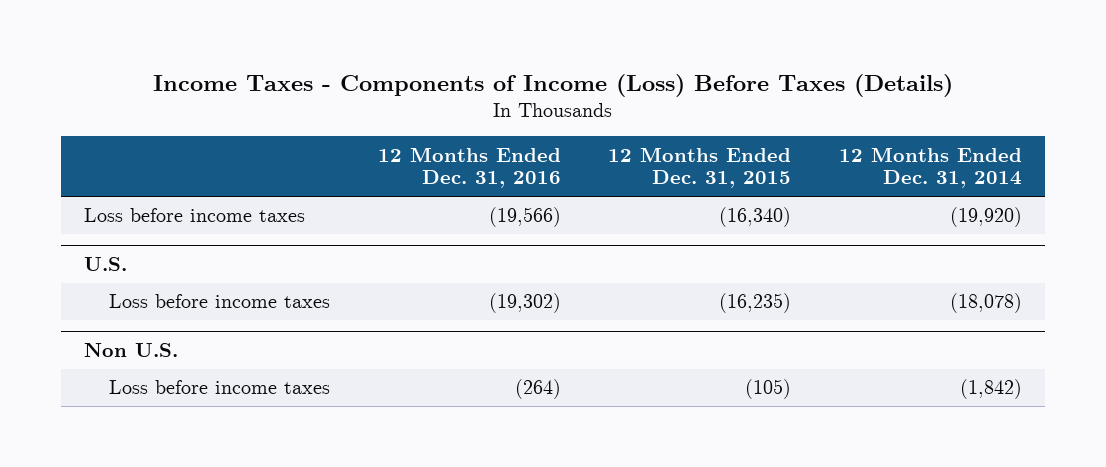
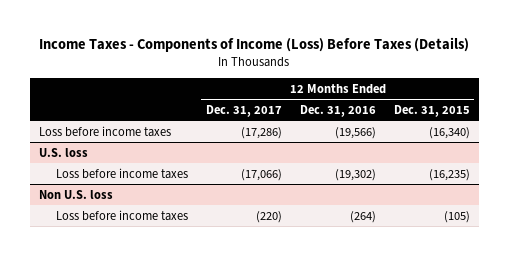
[838,146,1022,189] 12 Months Ended Dec. 31, 2014 -> none
none -> [205,104,282,117] Dec. 31, 2017
[84,256,128,271] U.S. -> [38,147,88,157] U.S. loss
[84,342,179,357] Non U.S. -> [38,189,113,199] Non U.S. loss

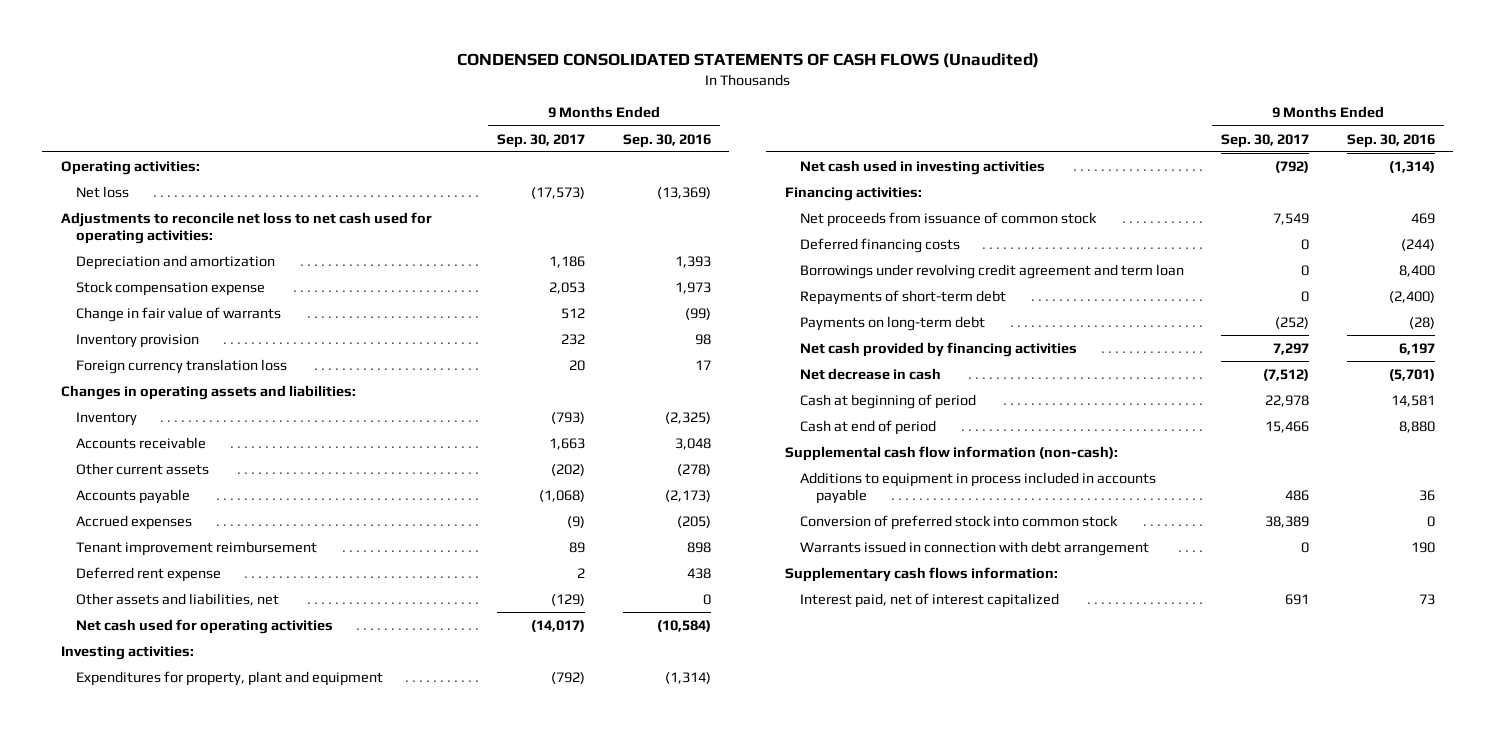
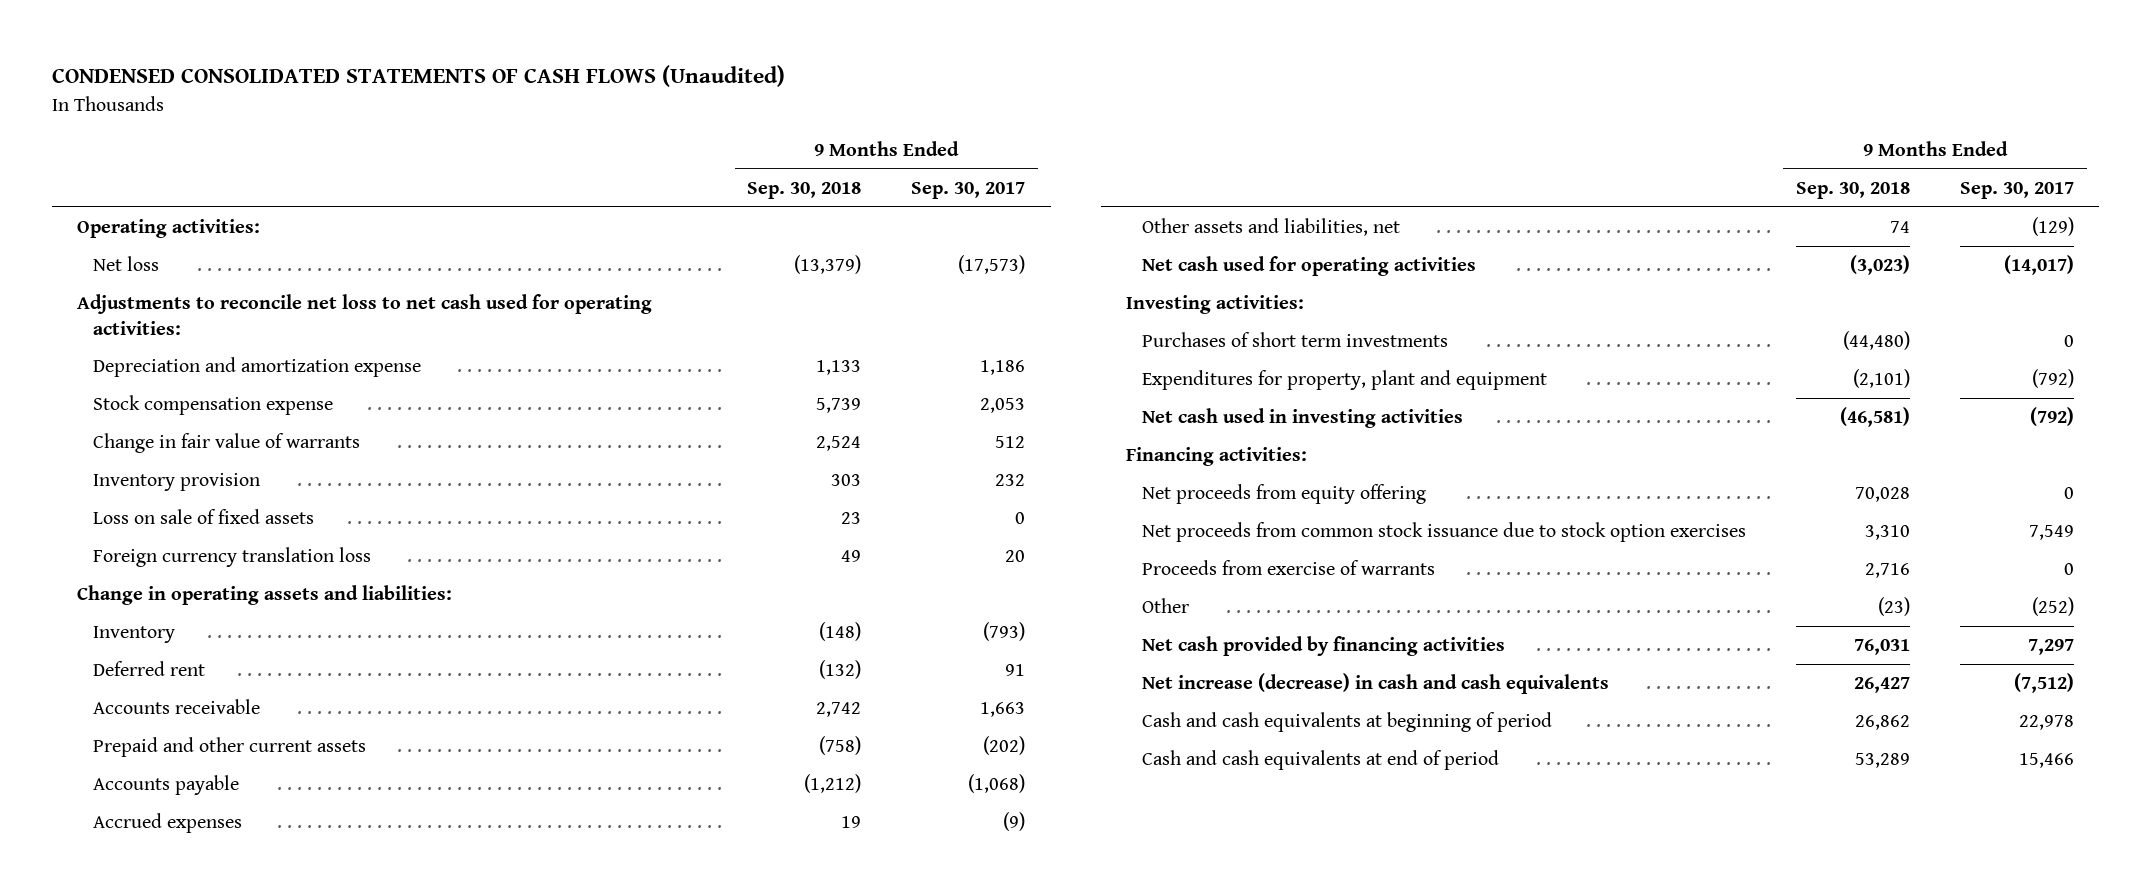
[622,133,711,148] Sep. 30, 2016 -> none
none -> [747,182,862,200] Sep. 30, 2018
[76,254,276,270] Depreciation and amortization -> [92,357,421,378] Depreciation and amortization expense
none -> [92,509,314,525] Loss on sale of fixed assets
[60,384,356,400] Changes in operating assets and liabilities: -> [77,585,453,606] Change in operating assets and liabilities:
none -> [92,661,205,677] Deferred rent
[76,462,210,475] Other current assets -> [92,737,366,758] Prepaid and other current assets
[76,540,318,556] Tenant improvement reimbursement -> none
[76,566,222,582] Deferred rent expense -> none
none -> [1141,332,1448,348] Purchases of short term investments
[800,237,961,253] Deferred financing costs -> none
[800,263,1185,279] Borrowings under revolving credit agreement and term loan -> none
[800,289,1007,305] Repayments of short-term debt -> none
[800,211,1098,227] Net proceeds from issuance of common stock -> [1141,484,1426,505] Net proceeds from equity offering
[1273,212,1310,225] 7,549 -> [2064,487,2075,500] 0
none -> [1141,522,1746,543] Net proceeds from common stock issuance due to stock option exercises
none -> [1141,560,1435,576] Proceeds from exercise of warrants
[800,315,986,331] Payments on long-term debt -> [1141,598,1189,614] Other
[784,445,1118,461] Supplemental cash flow information (non-cash): -> none
[800,471,1157,504] Additions to equipment in process included in accounts payable -> none
[800,514,1119,530] Conversion of preferred stock into common stock -> none
[800,540,1150,556] Warrants issued in connection with debt arrangement -> none
[784,566,1058,582] Supplementary cash flows information: -> none
[800,592,1060,608] Interest paid, net of interest capitalized -> none
[800,367,942,380] Net decrease in cash -> [1141,673,1609,695] Net increase (decrease) in cash and cash equivalents
[800,393,977,409] Cash at beginning of period -> [1141,712,1552,733] Cash and cash equivalents at beginning of period
[800,419,937,435] Cash at end of period -> [1141,750,1499,771] Cash and cash equivalents at end of period

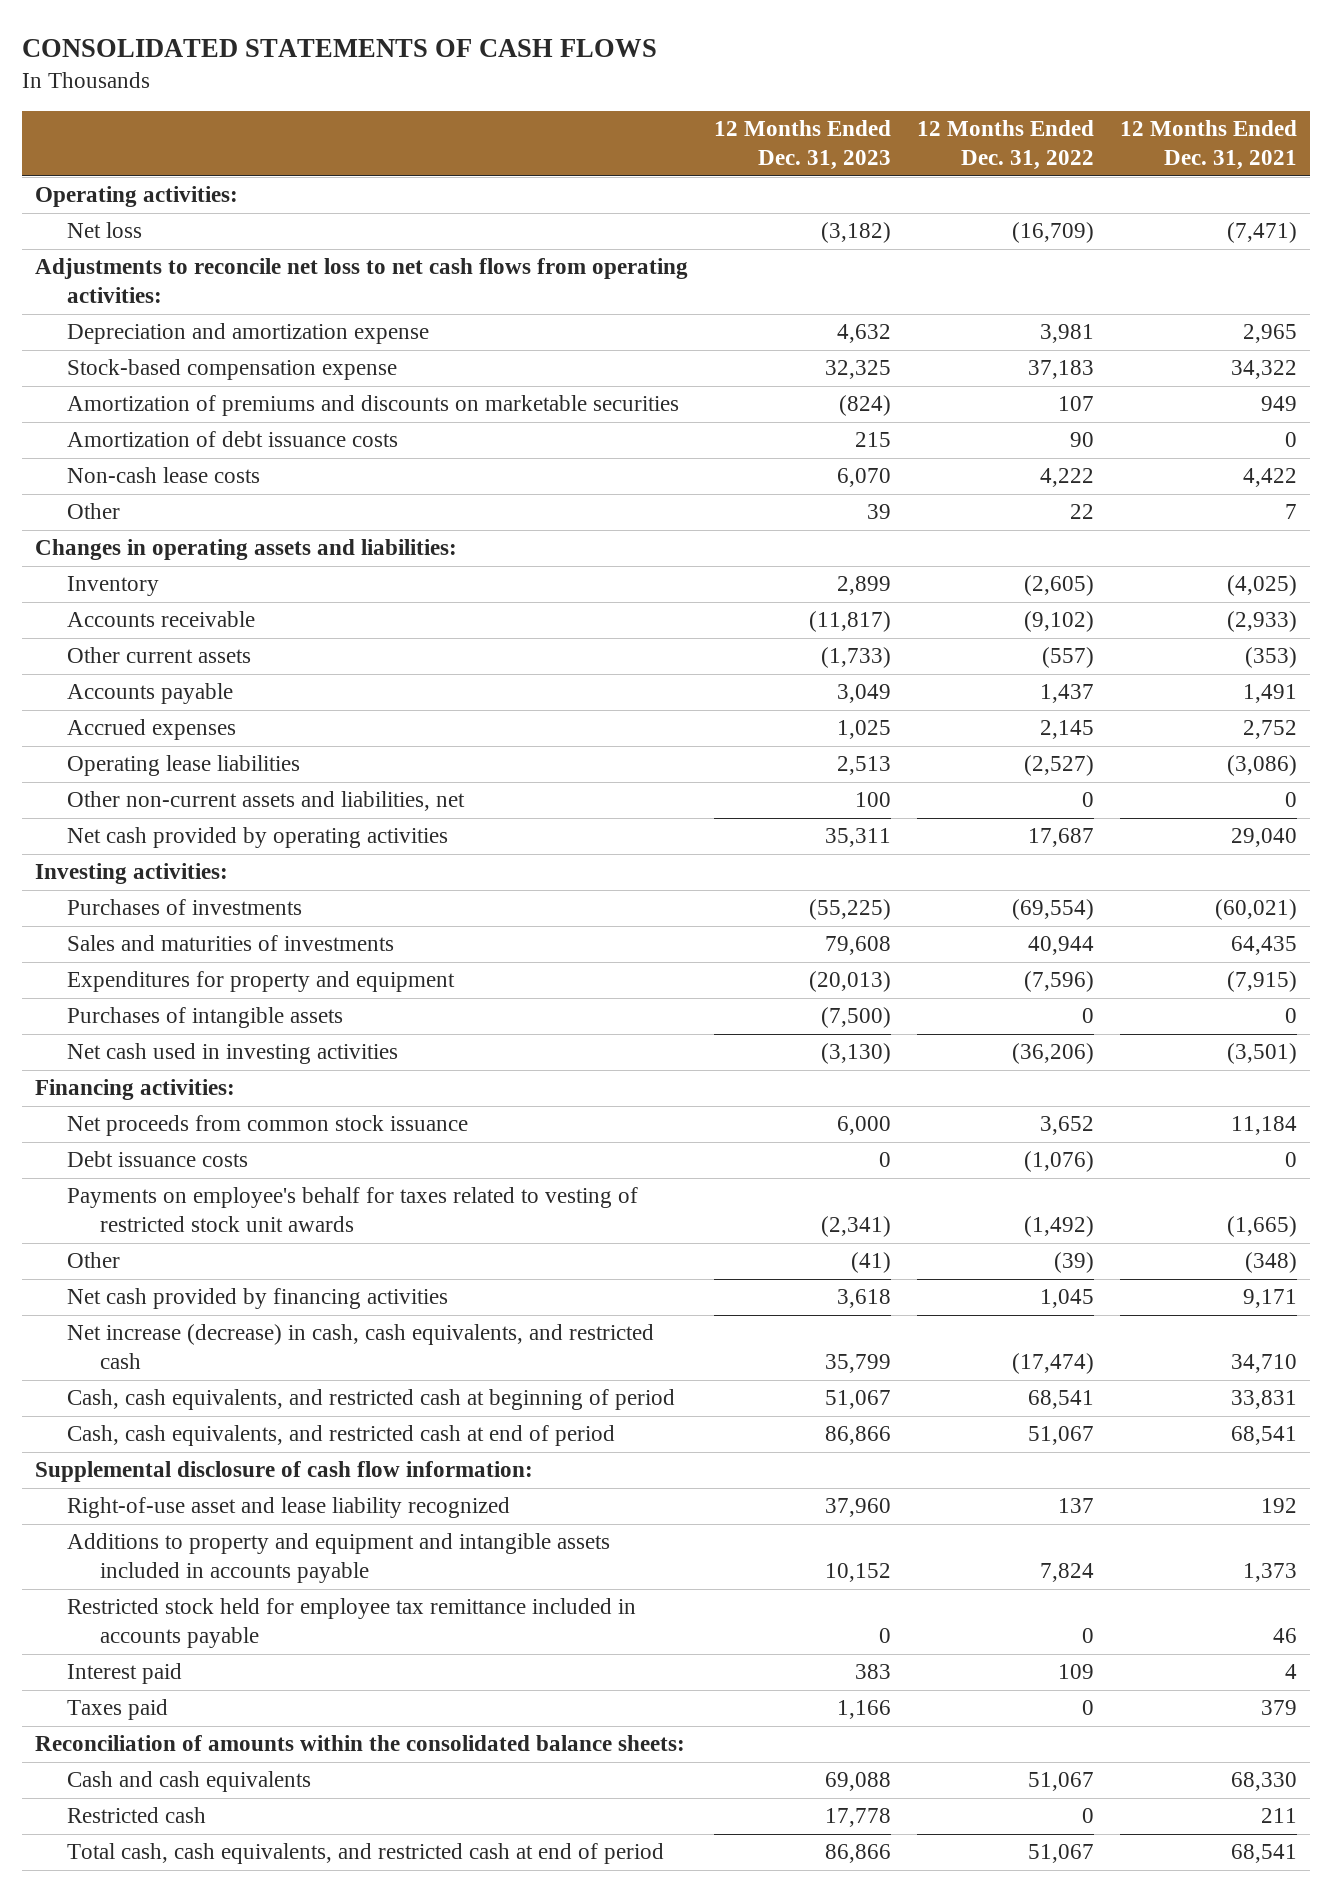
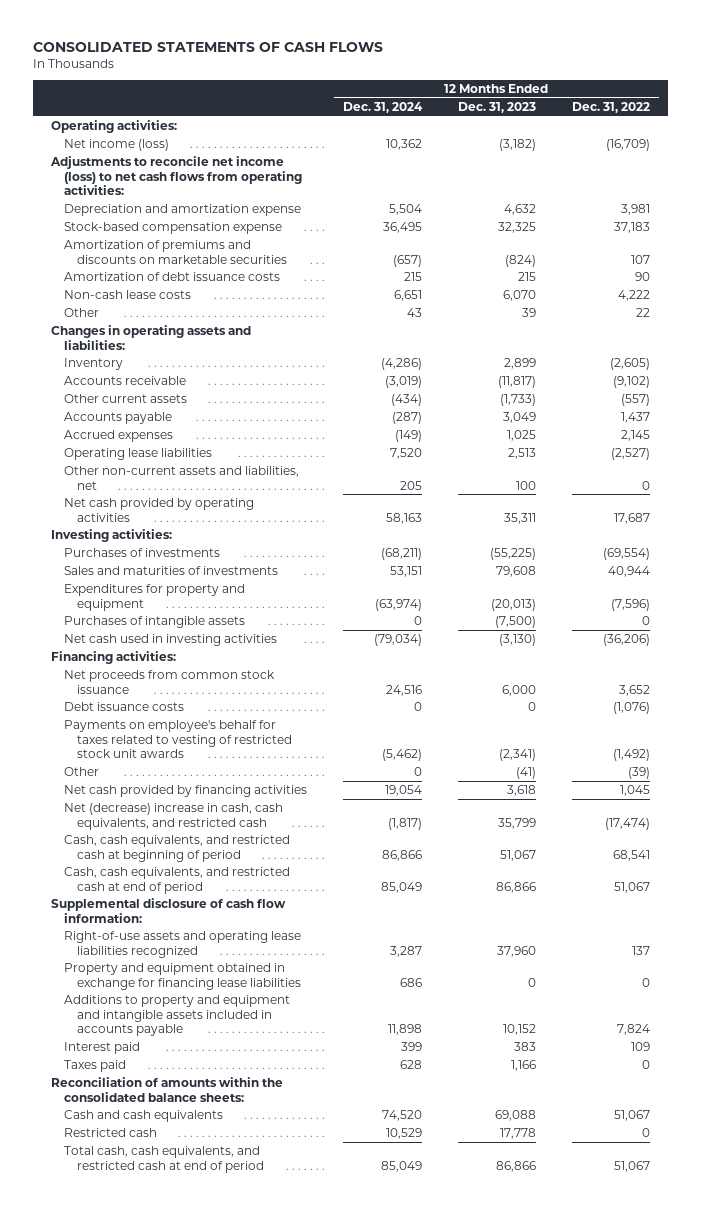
[1119,120,1297,171] 12 Months Ended Dec. 31, 2021 -> none
none -> [342,102,423,114] Dec. 31, 2024
[67,222,143,239] Net loss -> [63,139,169,152] Net income (loss)
[34,258,688,304] Adjustments to reconcile net loss to net cash flows from operating activities: -> [49,156,302,195] Adjustments to reconcile net income (loss) to net cash flows from operating activities:
[67,1324,655,1370] Net increase (decrease) in cash, cash equivalents, and restricted cash -> [63,803,283,830] Net (decrease) increase in cash, cash equivalents, and restricted cash
[67,1497,511,1519] Right-of-use asset and lease liability recognized -> [63,931,301,958] Right-of-use assets and operating lease liabilities recognized
none -> [63,963,301,990] Property and equipment obtained in exchange for financing lease liabilities
[67,1598,637,1649] Restricted stock held for employee tax remittance included in accounts payable -> none

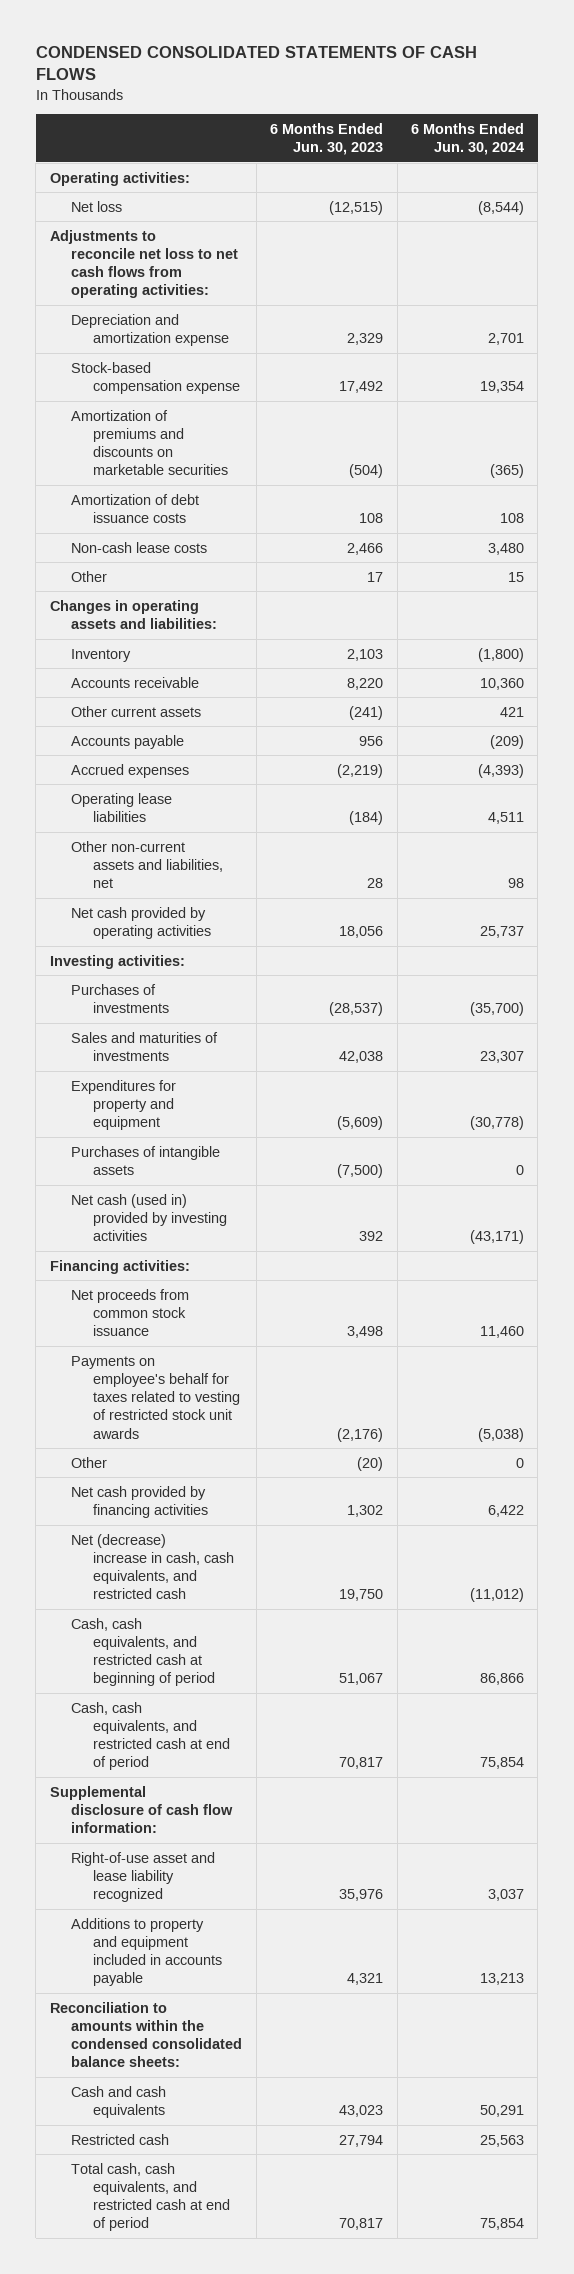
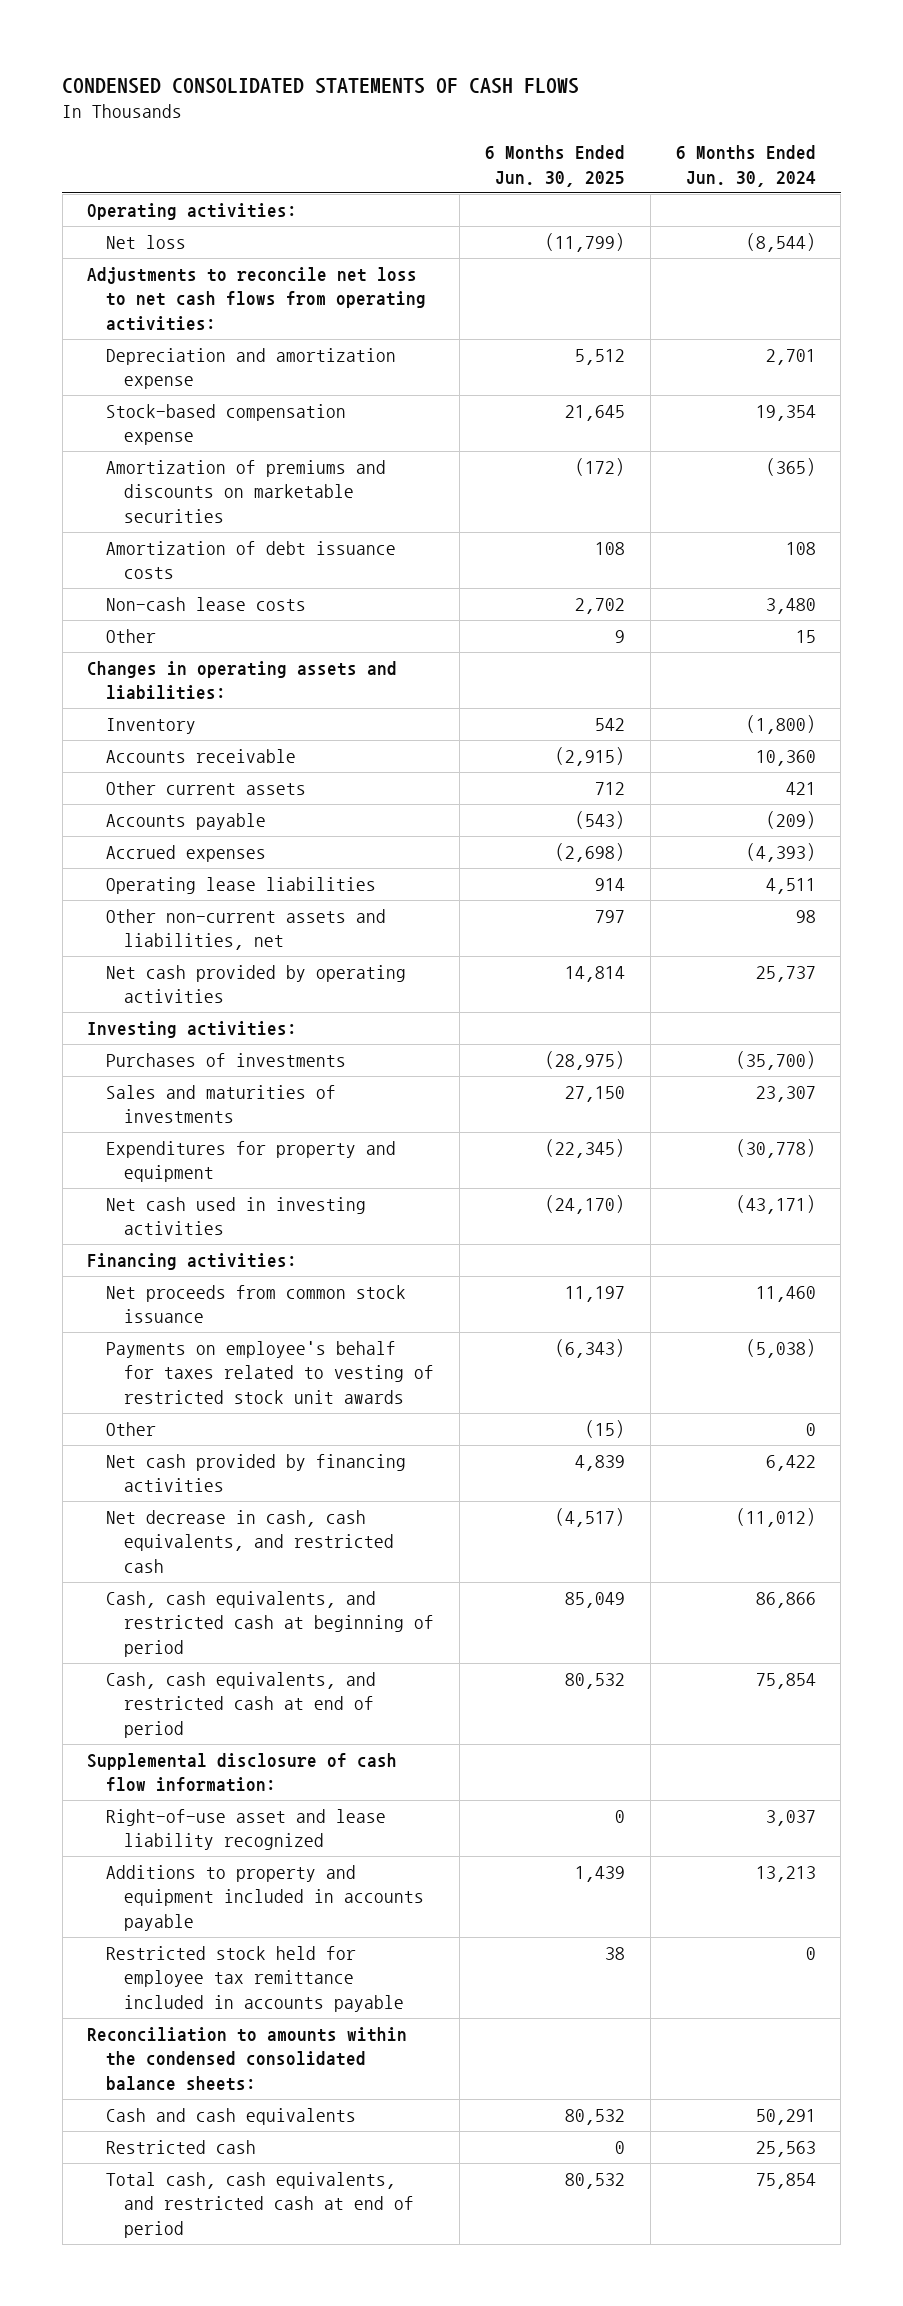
[270,122,384,155] 6 Months Ended Jun. 30, 2023 -> none
none -> [484,145,625,187] 6 Months Ended Jun. 30, 2025
[71,1145,221,1175] Purchases of intangible assets -> none
[71,1193,228,1242] Net cash (used in) provided by investing activities -> [105,1197,366,1236] Net cash used in investing activities
[71,1533,235,1600] Net (decrease) increase in cash, cash equivalents, and restricted cash -> [105,1510,395,1573] Net decrease in cash, cash equivalents, and restricted cash
none -> [105,1946,405,2012] Restricted stock held for employee tax remittance included in accounts payable

